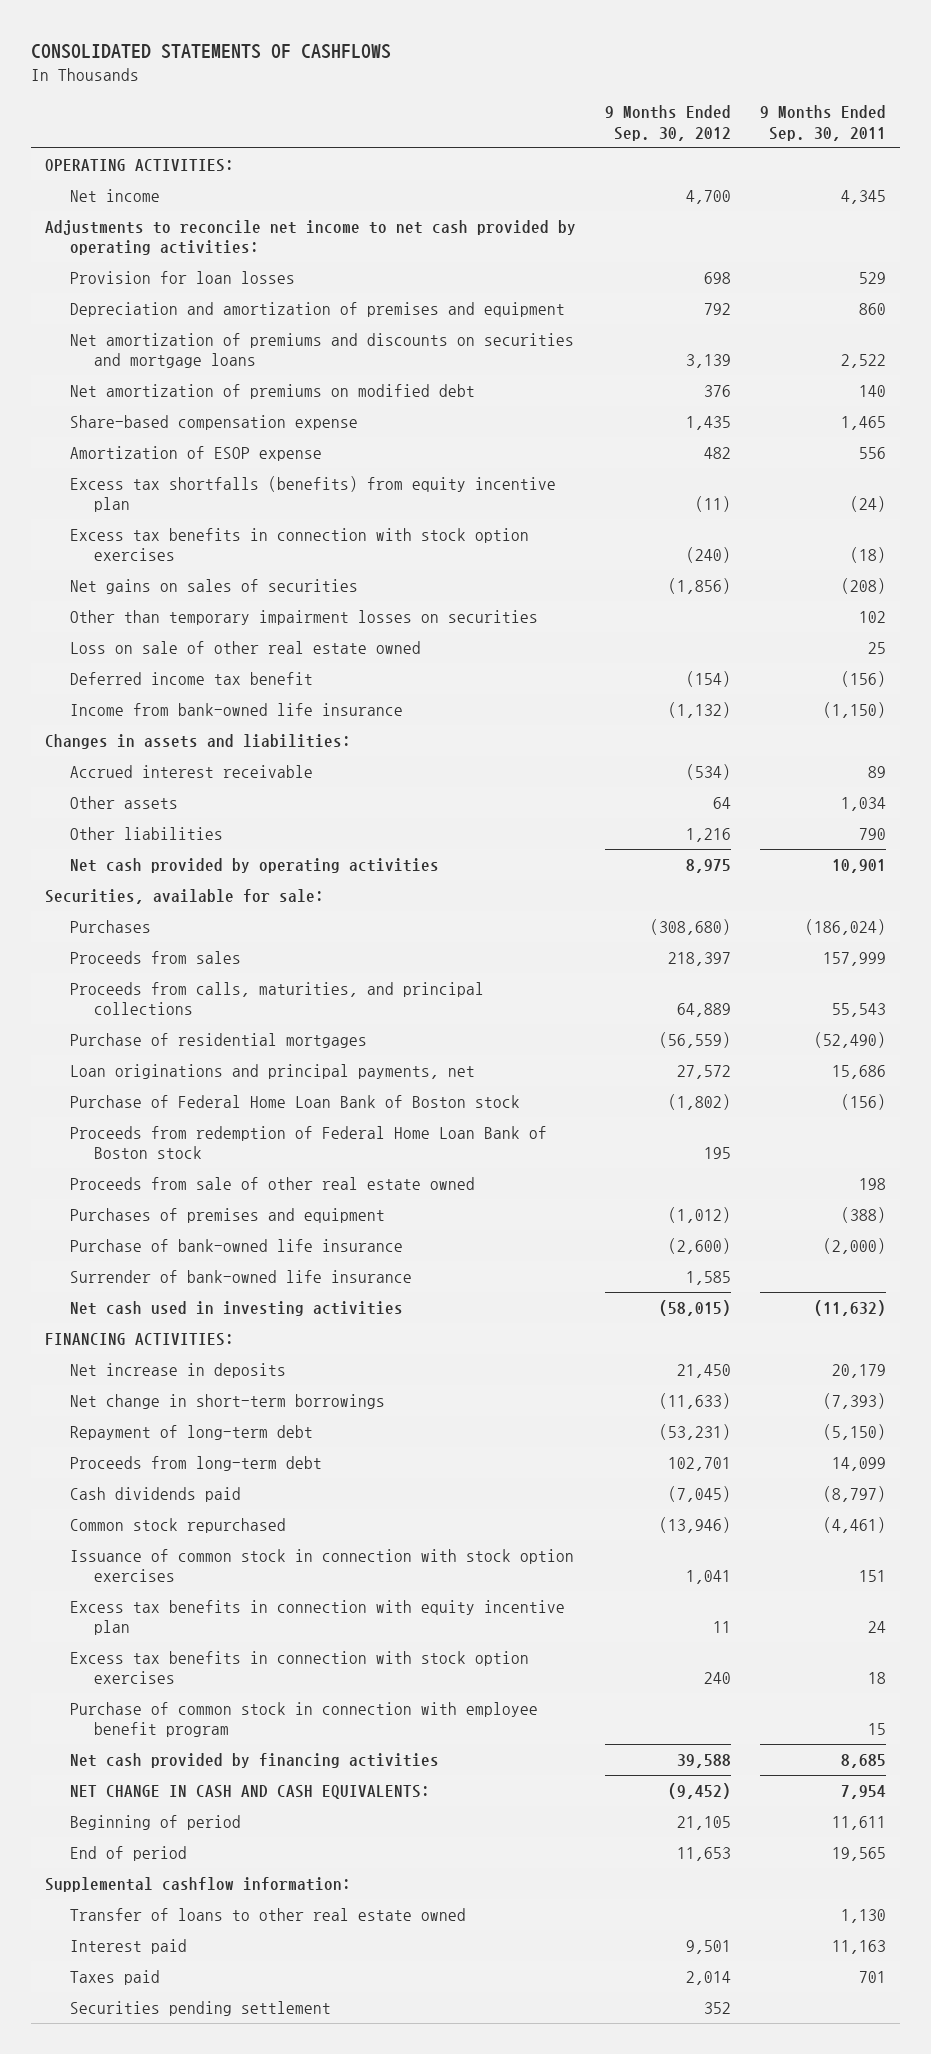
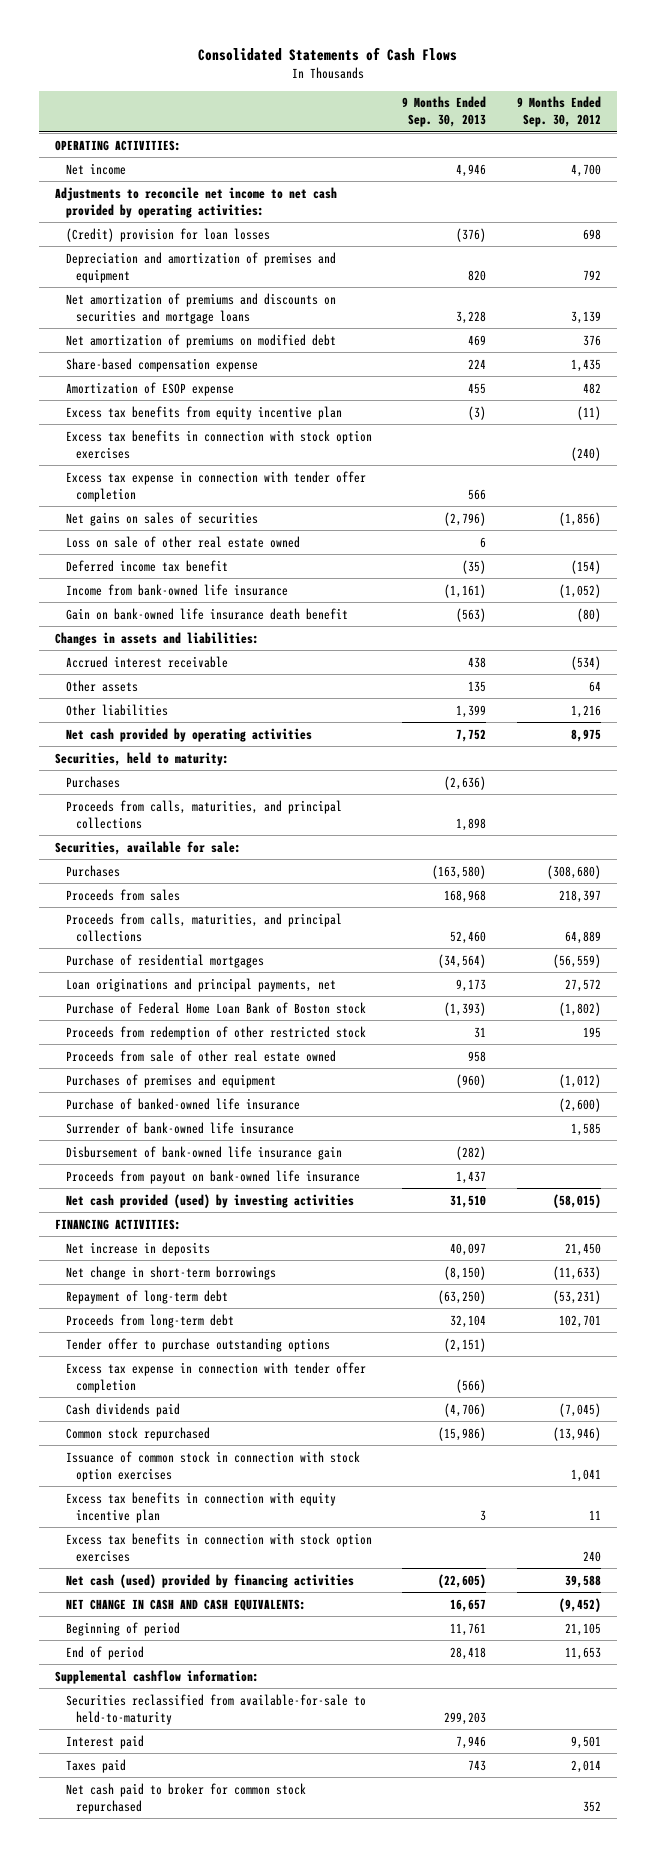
[30,43,391,59] CONSOLIDATED STATEMENTS OF CASHFLOWS -> [198,46,458,61] Consolidated Statements of Cash Flows
[759,105,886,141] 9 Months Ended Sep. 30, 2011 -> none
none -> [402,96,487,128] 9 Months Ended Sep. 30, 2013
[69,270,295,284] Provision for loan losses -> [65,227,270,242] (Credit) provision for loan losses
[69,475,556,513] Excess tax shortfalls (benefits) from equity incentive plan -> [65,405,342,420] Excess tax benefits from equity incentive plan
none -> [65,470,366,502] Excess tax expense in connection with tender offer completion
[69,609,538,625] Other than temporary impairment losses on securities -> none
[667,701,731,718] (1,132) -> [559,583,602,598] (1,052)
none -> [65,607,348,620] Gain on bank-owned life insurance death benefit
none -> [54,751,229,766] Securities, held to maturity:
none -> [65,775,120,788] Purchases
none -> [65,799,342,829] Proceeds from calls, maturities, and principal collections
[69,1125,547,1160] Proceeds from redemption of Federal Home Loan Bank of Boston stock -> [65,1025,366,1040] Proceeds from redemption of other restricted stock
[69,1238,403,1252] Purchase of bank-owned life insurance -> [65,1097,300,1110] Purchase of banked-owned life insurance
none -> [65,1145,342,1160] Disbursement of bank-owned life insurance gain
none -> [65,1169,360,1184] Proceeds from payout on bank-owned life insurance
[69,1300,403,1316] Net cash used in investing activities -> [65,1193,354,1208] Net cash provided (used) by investing activities
none -> [65,1337,330,1352] Tender offer to purchase outstanding options
none -> [65,1361,366,1393] Excess tax expense in connection with tender offer completion
[69,1701,538,1738] Purchase of common stock in connection with employee benefit program -> none
[69,1752,439,1768] Net cash provided by financing activities -> [65,1573,354,1588] Net cash (used) provided by financing activities
[69,1907,466,1921] Transfer of loans to other real estate owned -> none
none -> [65,1693,366,1725] Securities reclassified from available-for-sale to held-to-maturity
[69,2000,331,2016] Securities pending settlement -> [65,1782,306,1814] Net cash paid to broker for common stock repurchased

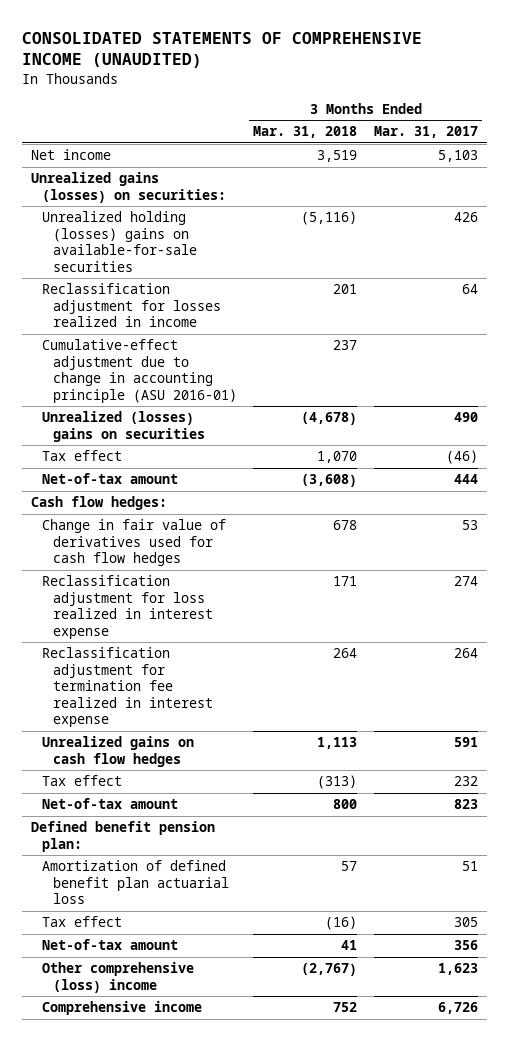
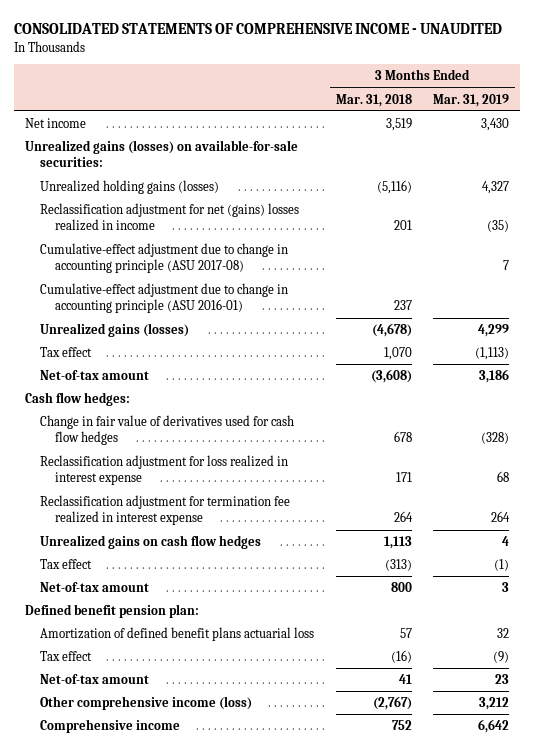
[22,31,423,69] CONSOLIDATED STATEMENTS OF COMPREHENSIVE INCOME (UNAUDITED) -> [14,23,503,35] CONSOLIDATED STATEMENTS OF COMPREHENSIVE INCOME - UNAUDITED
[374,126,479,139] Mar. 31, 2017 -> none
none -> [433,93,510,107] Mar. 31, 2019
[30,172,226,203] Unrealized gains (losses) on securities: -> [25,139,299,168] Unrealized gains (losses) on available-for-sale securities:
[41,211,197,272] Unrealized holding (losses) gains on available-for-sale securities -> [39,179,219,194] Unrealized holding gains (losses)
[41,283,221,328] Reclassification adjustment for losses realized in income -> [39,202,299,232] Reclassification adjustment for net (gains) losses realized in income
none -> [39,242,288,274] Cumulative-effect adjustment due to change in accounting principle (ASU 2017-08)
[41,411,205,442] Unrealized (losses) gains on securities -> [39,322,189,337] Unrealized gains (losses)
[41,860,229,905] Amortization of defined benefit plan actuarial loss -> [39,626,314,641] Amortization of defined benefit plans actuarial loss
[41,962,194,993] Other comprehensive (loss) income -> [39,695,252,710] Other comprehensive income (loss)

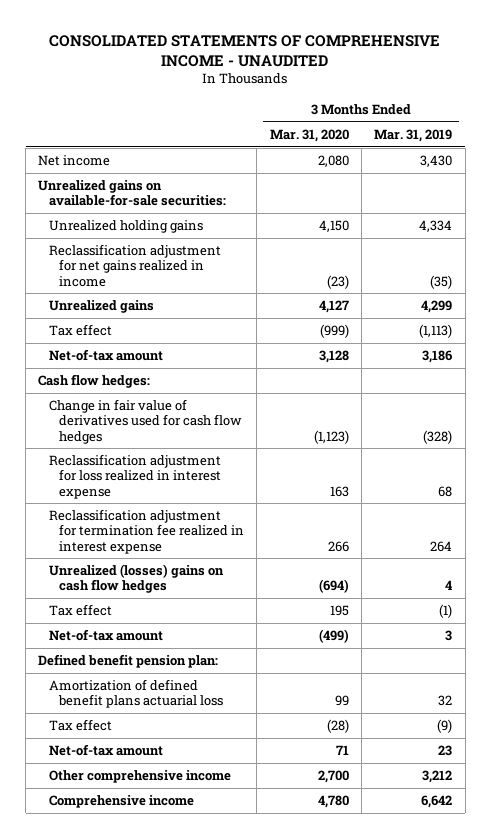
[335,93,412,107] Mar. 31, 2018 -> none
none -> [269,128,349,142] Mar. 31, 2020
[39,242,288,274] Cumulative-effect adjustment due to change in accounting principle (ASU 2017-08) -> none
[39,282,288,314] Cumulative-effect adjustment due to change in accounting principle (ASU 2016-01) -> none
[25,139,299,168] Unrealized gains (losses) on available-for-sale securities: -> [38,180,226,207] Unrealized gains on available-for-sale securities:
[39,179,219,194] Unrealized holding gains (losses) -> [48,220,203,234] Unrealized holding gains
[482,180,510,194] 4,327 -> [419,220,453,233] 4,334
[39,202,299,232] Reclassification adjustment for net (gains) losses realized in income -> [48,244,221,287] Reclassification adjustment for net gains realized in income
[39,322,189,337] Unrealized gains (losses) -> [48,300,154,314] Unrealized gains
[39,534,261,549] Unrealized gains on cash flow hedges -> [48,564,224,594] Unrealized (losses) gains on cash flow hedges
[39,695,252,710] Other comprehensive income (loss) -> [48,770,231,784] Other comprehensive income

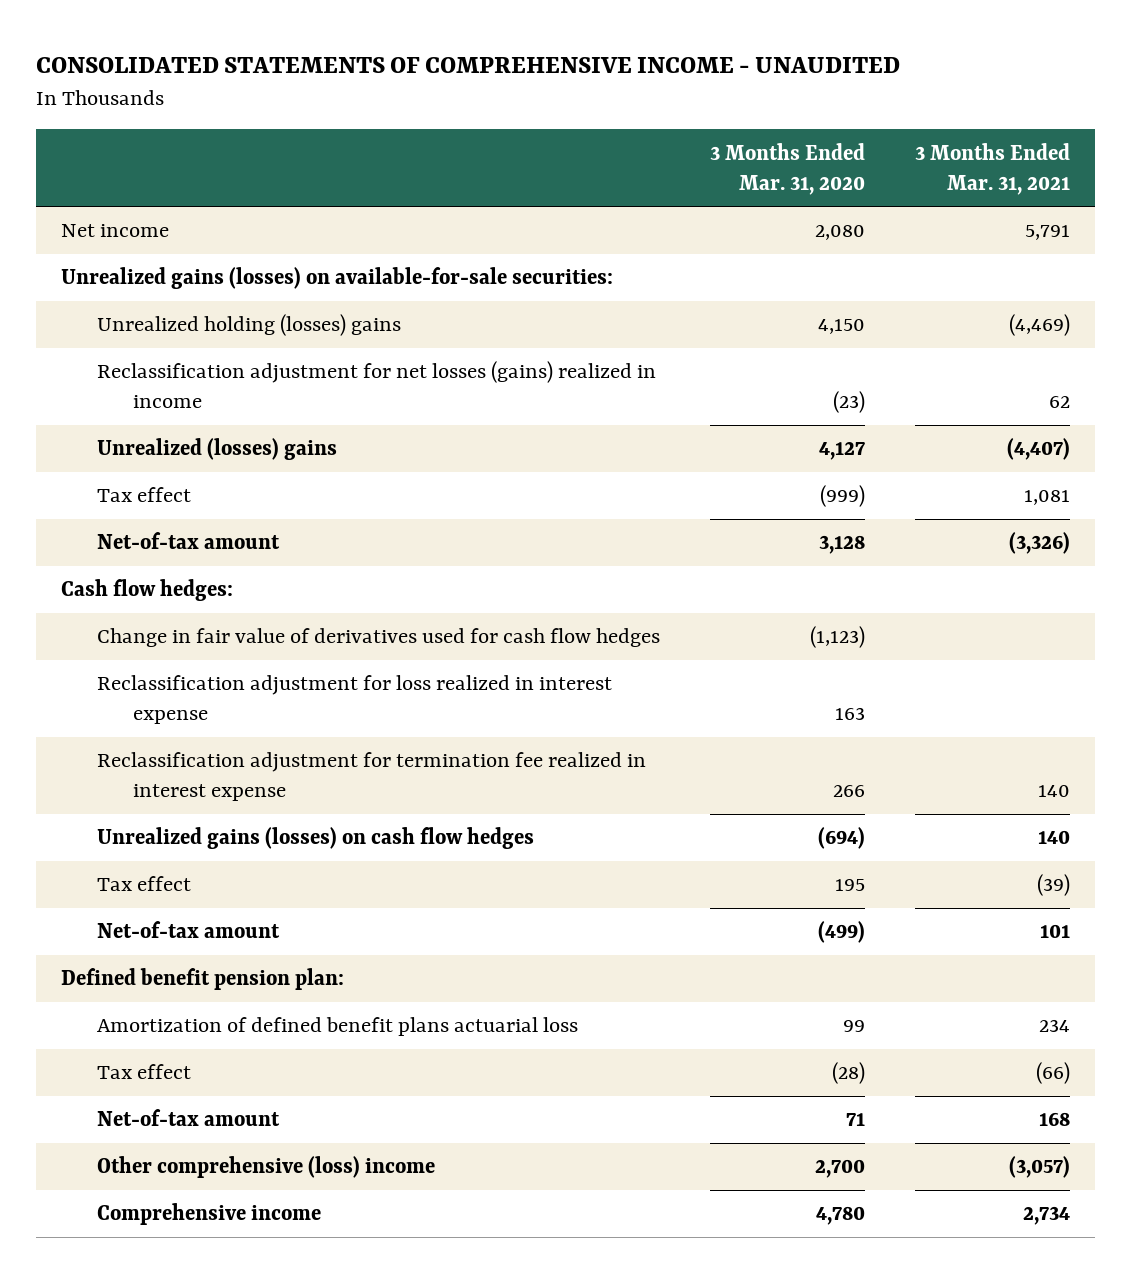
[374,128,453,142] Mar. 31, 2019 -> none
none -> [914,142,1070,195] 3 Months Ended Mar. 31, 2021
[38,180,226,207] Unrealized gains on available-for-sale securities: -> [60,267,613,290] Unrealized gains (losses) on available-for-sale securities:
[48,220,203,234] Unrealized holding gains -> [96,314,401,337] Unrealized holding (losses) gains
[48,244,221,287] Reclassification adjustment for net gains realized in income -> [96,361,656,409] Reclassification adjustment for net losses (gains) realized in income
[48,300,154,314] Unrealized gains -> [96,438,337,461] Unrealized (losses) gains
[48,564,224,594] Unrealized (losses) gains on cash flow hedges -> [96,827,534,850] Unrealized gains (losses) on cash flow hedges
[48,770,231,784] Other comprehensive income -> [96,1156,435,1179] Other comprehensive (loss) income

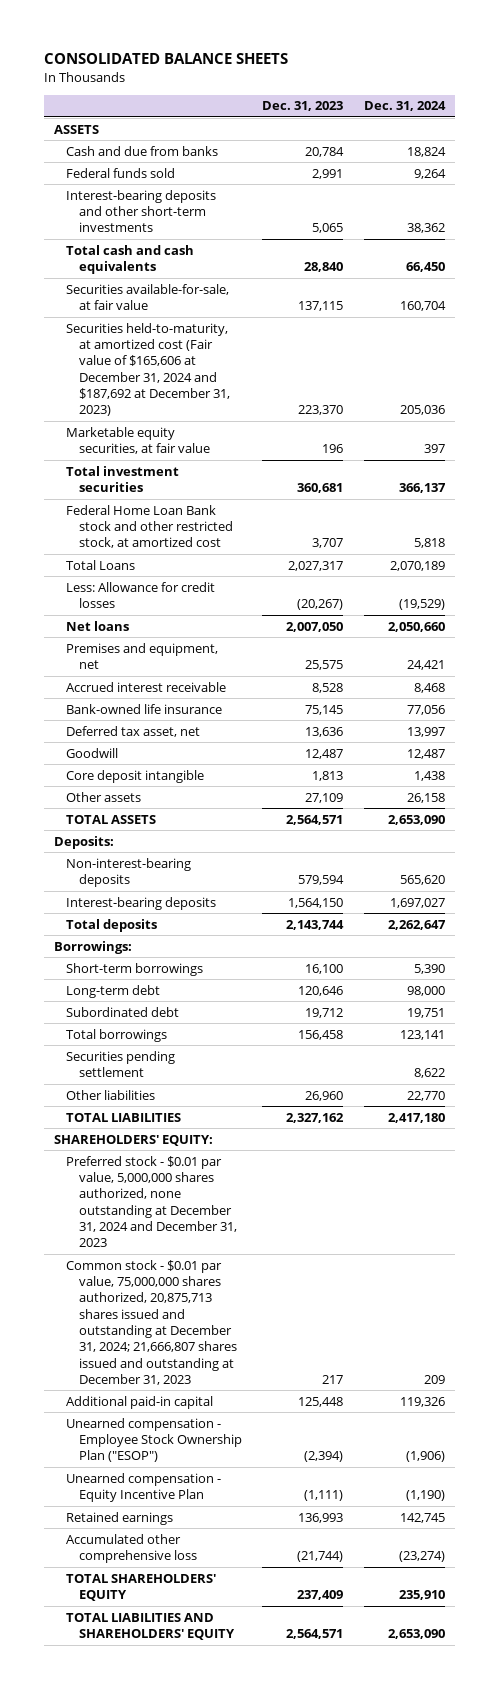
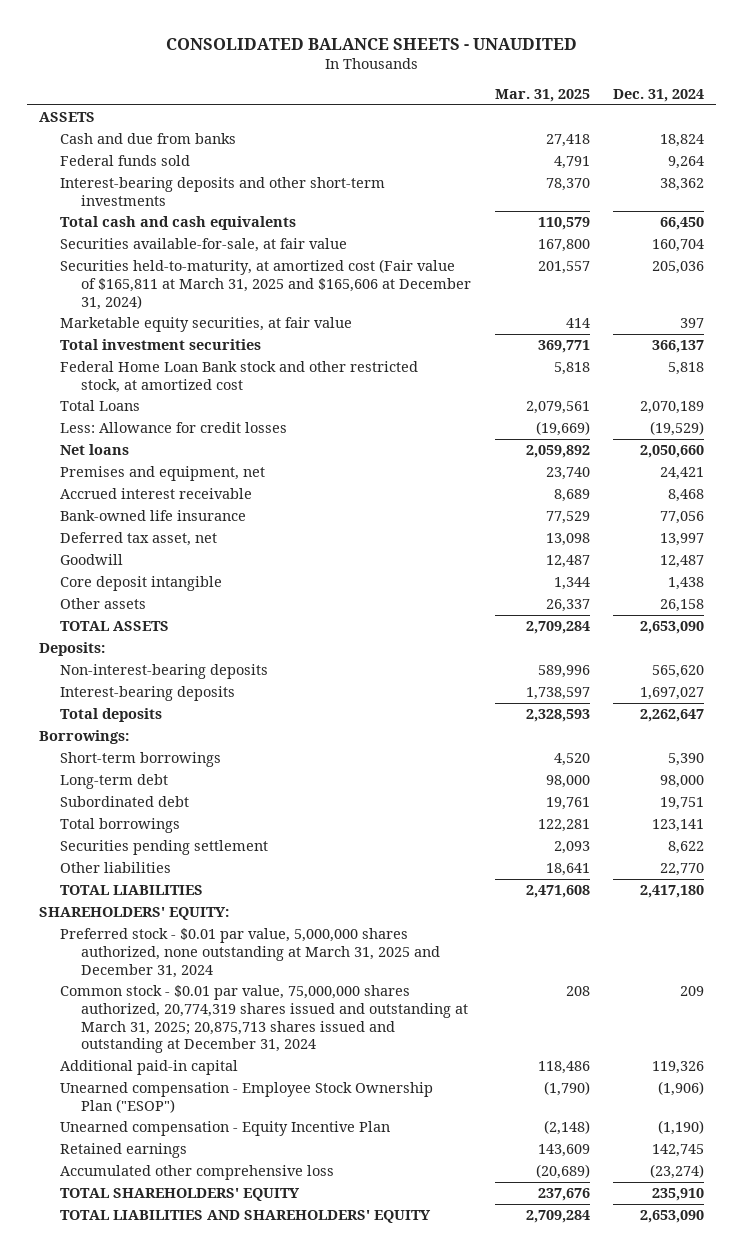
[43,52,288,64] CONSOLIDATED BALANCE SHEETS -> [165,37,577,50] CONSOLIDATED BALANCE SHEETS - UNAUDITED
[262,101,344,112] Dec. 31, 2023 -> none
none -> [494,89,590,103] Mar. 31, 2025
[66,322,231,417] Securities held-to-maturity, at amortized cost (Fair value of $165,606 at December 31, 2024 and $187,692 at December 31, 2023) -> [60,258,472,310] Securities held-to-maturity, at amortized cost (Fair value of $165,811 at March 31, 2025 and $165,606 at December 31, 2024)
[66,1155,238,1248] Preferred stock - $0.01 par value, 5,000,000 shares authorized, none outstanding at December 31, 2024 and December 31, 2023 -> [60,927,441,978] Preferred stock - $0.01 par value, 5,000,000 shares authorized, none outstanding at March 31, 2025 and December 31, 2024
[66,1259,238,1385] Common stock - $0.01 par value, 75,000,000 shares authorized, 20,875,713 shares issued and outstanding at December 31, 2024; 21,666,807 shares issued and outstanding at December 31, 2023 -> [60,984,469,1054] Common stock - $0.01 par value, 75,000,000 shares authorized, 20,774,319 shares issued and outstanding at March 31, 2025; 20,875,713 shares issued and outstanding at December 31, 2024

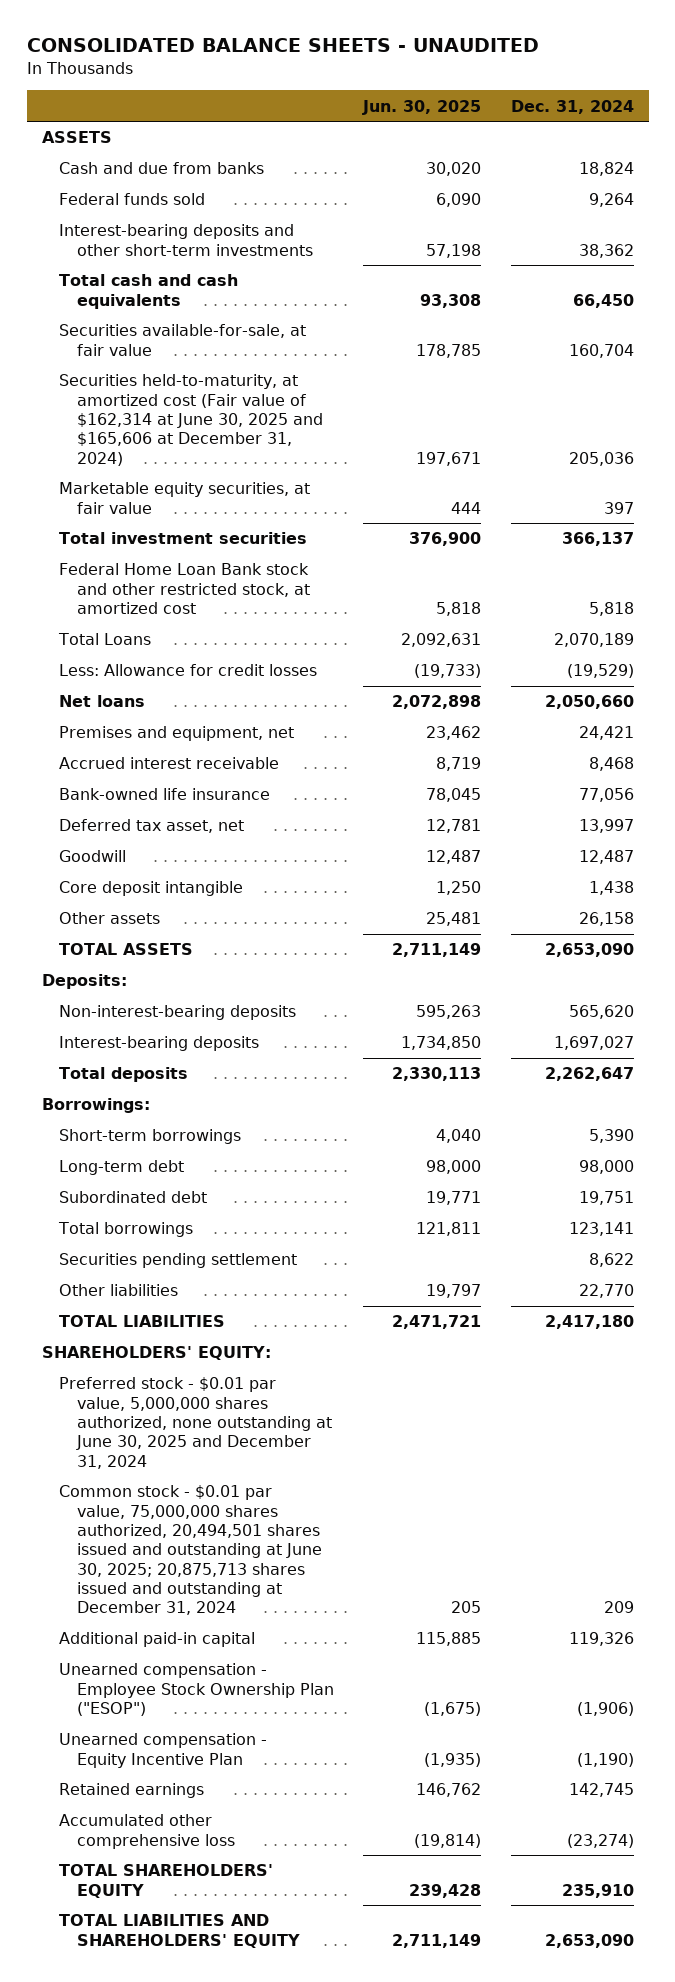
[494,89,590,103] Mar. 31, 2025 -> none
none -> [362,99,482,115] Jun. 30, 2025
[60,258,472,310] Securities held-to-maturity, at amortized cost (Fair value of $165,811 at March 31, 2025 and $165,606 at December 31, 2024) -> [59,374,323,466] Securities held-to-maturity, at amortized cost (Fair value of $162,314 at June 30, 2025 and $165,606 at December 31, 2024)
[60,927,441,978] Preferred stock - $0.01 par value, 5,000,000 shares authorized, none outstanding at March 31, 2025 and December 31, 2024 -> [59,1377,332,1469] Preferred stock - $0.01 par value, 5,000,000 shares authorized, none outstanding at June 30, 2025 and December 31, 2024
[60,984,469,1054] Common stock - $0.01 par value, 75,000,000 shares authorized, 20,774,319 shares issued and outstanding at March 31, 2025; 20,875,713 shares issued and outstanding at December 31, 2024 -> [59,1485,322,1616] Common stock - $0.01 par value, 75,000,000 shares authorized, 20,494,501 shares issued and outstanding at June 30, 2025; 20,875,713 shares issued and outstanding at December 31, 2024

